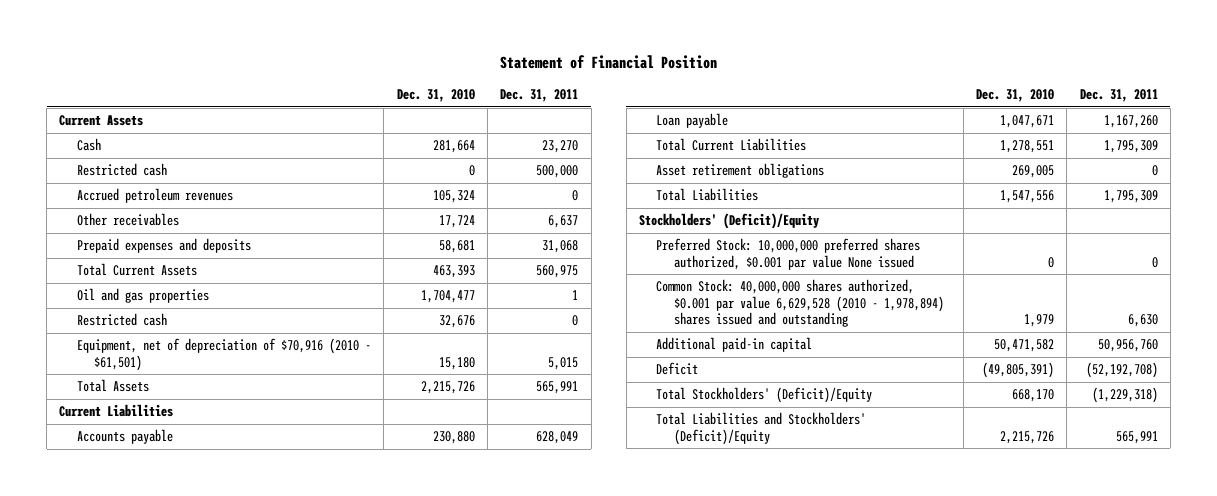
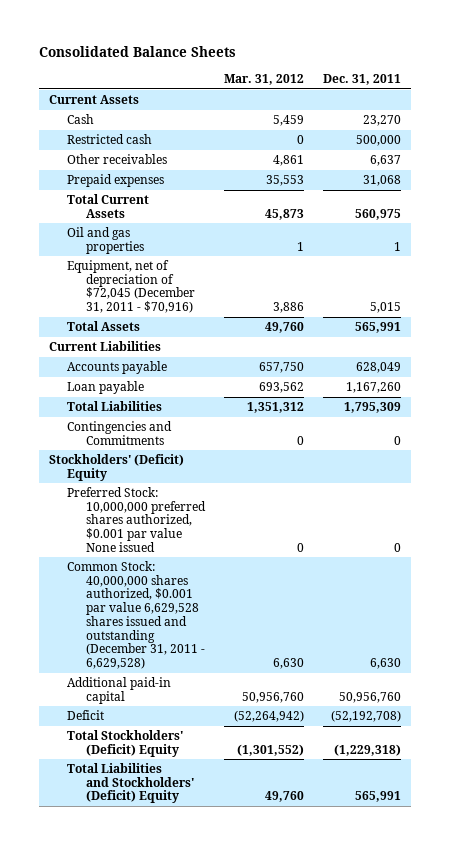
[499,55,717,70] Statement of Financial Position -> [39,46,237,58] Consolidated Balance Sheets
[396,89,475,103] Dec. 31, 2010 -> none
none -> [223,74,304,86] Mar. 31, 2012
[76,188,233,204] Accrued petroleum revenues -> none
[76,238,251,254] Prepaid expenses and deposits -> [67,173,165,187] Prepaid expenses
[76,313,167,327] Restricted cash -> none
[76,338,371,371] Equipment, net of depreciation of $70,916 (2010 - $61,501) -> [67,259,195,314] Equipment, net of depreciation of $72,045 (December 31, 2011 - $70,916)
[656,138,807,152] Total Current Liabilities -> none
[656,163,825,179] Asset retirement obligations -> none
none -> [67,420,173,445] Contingencies and Commitments
[638,213,819,230] Stockholders' (Deficit)/Equity -> [48,453,184,481] Stockholders' (Deficit) Equity
[656,279,944,328] Common Stock: 40,000,000 shares authorized, $0.001 par value 6,629,528 (2010 - 1,978,894) shares issued and outstanding -> [67,560,205,670] Common Stock: 40,000,000 shares authorized, $0.001 par value 6,629,528 shares issued and outstanding (December 31, 2011 - 6,629,528)
[656,387,873,404] Total Stockholders' (Deficit)/Equity -> [67,729,184,757] Total Stockholders' (Deficit) Equity
[656,412,867,445] Total Liabilities and Stockholders' (Deficit)/Equity -> [67,762,194,804] Total Liabilities and Stockholders' (Deficit) Equity

